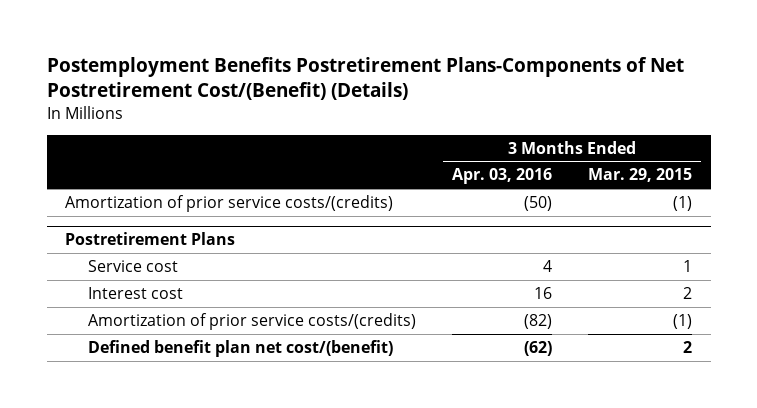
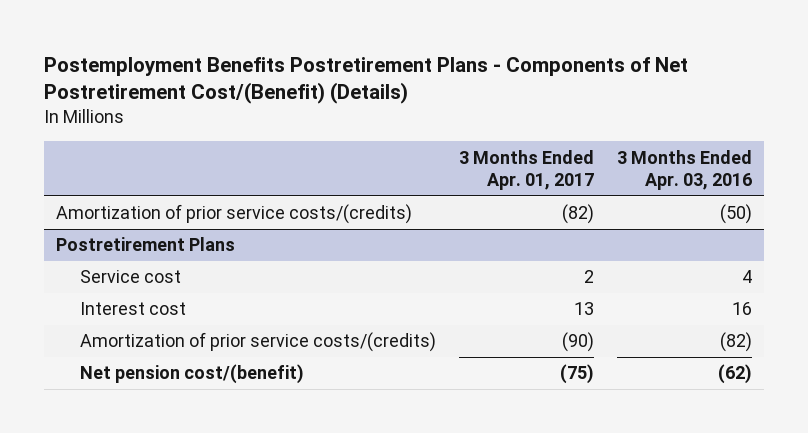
[46,56,684,100] Postemployment Benefits Postretirement Plans-Components of Net Postretirement Cost/(Benefit) (Details) -> [44,56,689,105] Postemployment Benefits Postretirement Plans - Components of Net Postretirement Cost/(Benefit) (Details)
[588,168,693,183] Mar. 29, 2015 -> none
none -> [459,149,595,190] 3 Months Ended Apr. 01, 2017
[87,340,393,358] Defined benefit plan net cost/(benefit) -> [80,364,305,385] Net pension cost/(benefit)

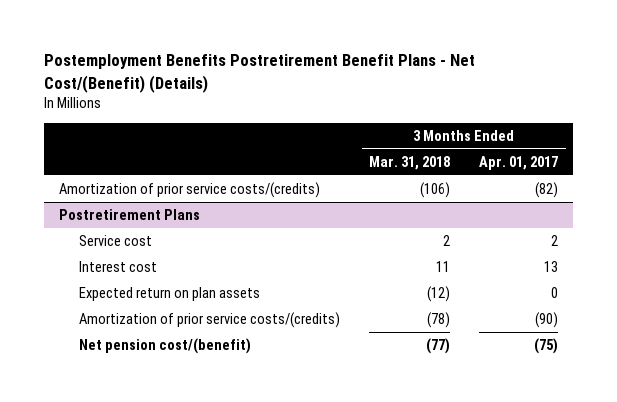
[44,56,689,105] Postemployment Benefits Postretirement Plans - Components of Net Postretirement Cost/(Benefit) (Details) -> [44,54,476,93] Postemployment Benefits Postretirement Benefit Plans - Net Cost/(Benefit) (Details)
[617,149,753,190] 3 Months Ended Apr. 03, 2016 -> none
none -> [369,155,451,170] Mar. 31, 2018
none -> [78,287,260,302] Expected return on plan assets

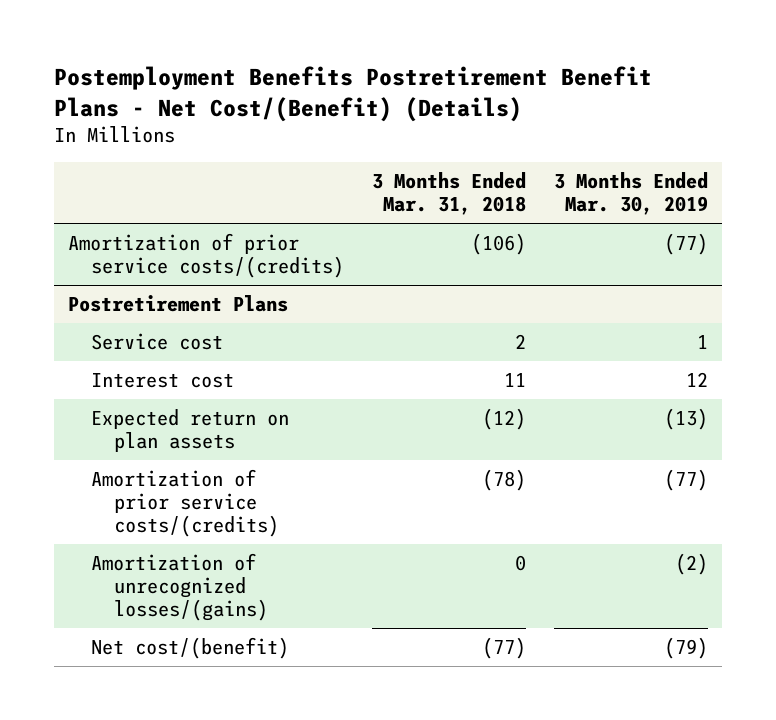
[479,155,559,170] Apr. 01, 2017 -> none
none -> [553,172,708,215] 3 Months Ended Mar. 30, 2019
none -> [91,553,268,621] Amortization of unrecognized losses/(gains)
[78,338,251,355] Net pension cost/(benefit) -> [91,637,290,660] Net cost/(benefit)

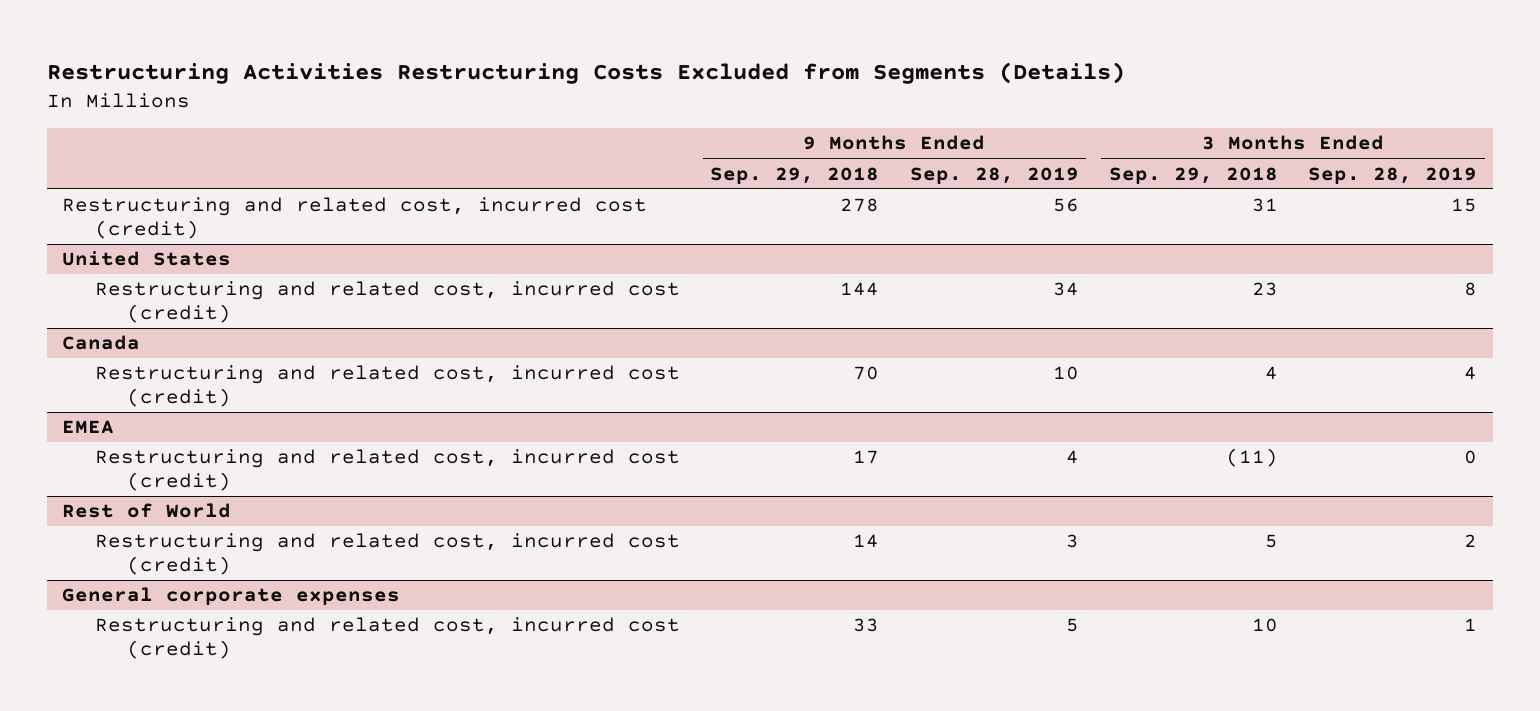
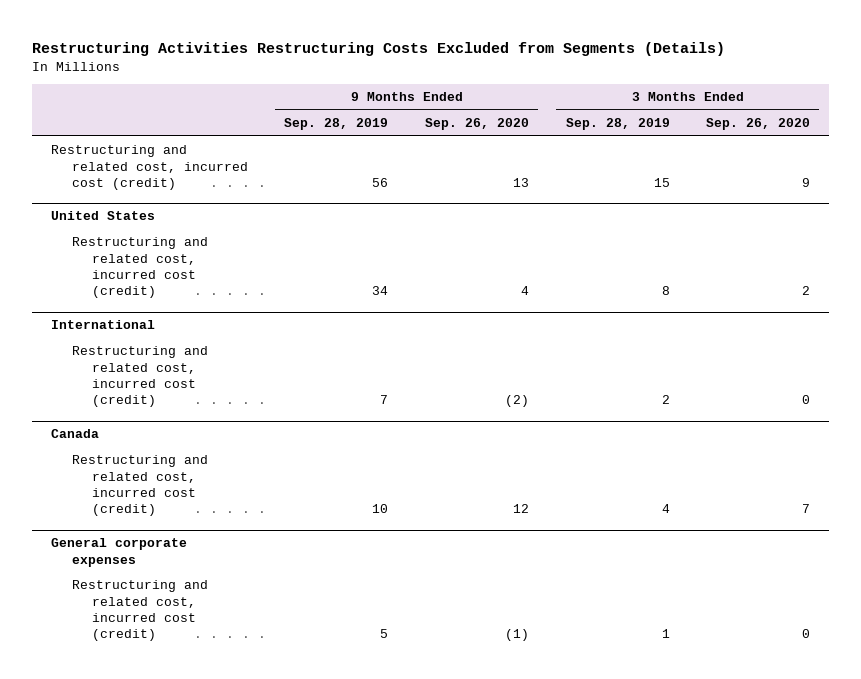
[710,166,880,184] Sep. 29, 2018 -> none
[1108,166,1278,184] Sep. 29, 2018 -> none
none -> [424,118,529,131] Sep. 26, 2020
none -> [706,118,811,131] Sep. 26, 2020
none -> [50,320,155,330] International
none -> [71,346,208,407] Restructuring and related cost, incurred cost (credit)
[62,420,115,435] EMEA -> none
[94,449,680,492] Restructuring and related cost, incurred cost (credit) -> none
[62,503,232,519] Rest of World -> none
[94,533,680,576] Restructuring and related cost, incurred cost (credit) -> none

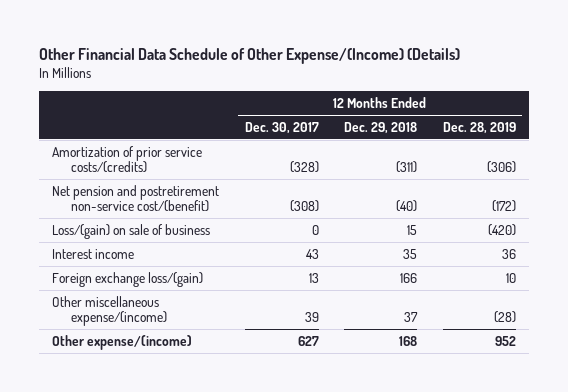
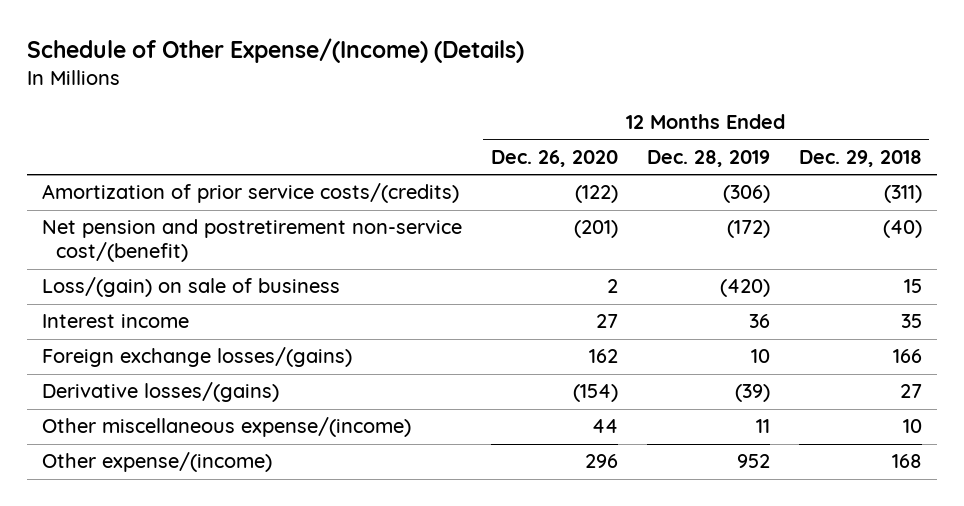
[39,48,461,65] Other Financial Data Schedule of Other Expense/(Income) (Details) -> [27,37,525,63] Schedule of Other Expense/(Income) (Details)
[244,121,319,134] Dec. 30, 2017 -> none
none -> [490,149,618,167] Dec. 26, 2020
[52,271,204,287] Foreign exchange loss/(gain) -> [41,347,352,368] Foreign exchange losses/(gains)
none -> [41,382,279,403] Derivative losses/(gains)
[404,312,419,323] 37 -> [902,419,922,434] 10
[494,311,517,324] (28) -> [755,419,770,434] 11

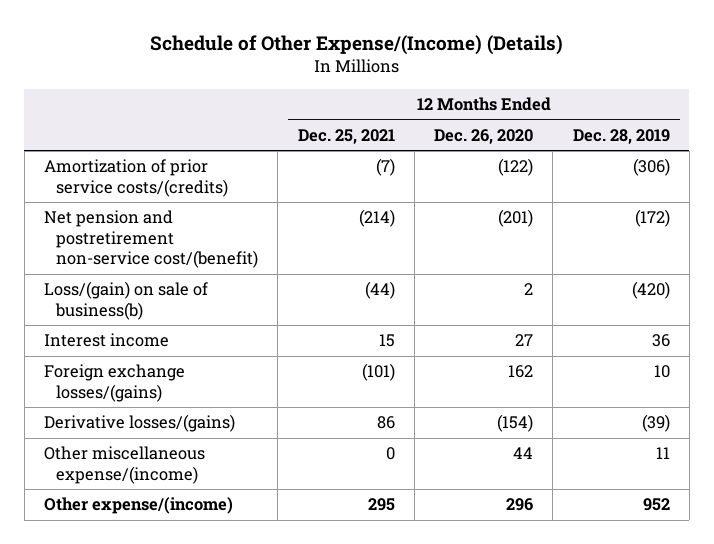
[798,149,922,167] Dec. 29, 2018 -> none
none -> [297,128,395,144] Dec. 25, 2021
[41,277,340,298] Loss/(gain) on sale of business -> [44,281,209,320] Loss/(gain) on sale of business(b)

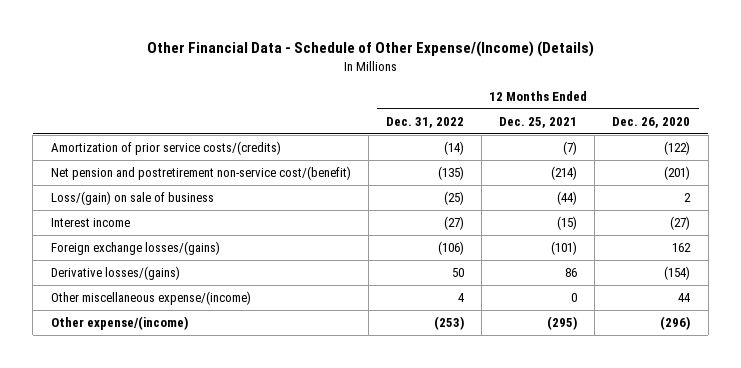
[149,34,563,55] Schedule of Other Expense/(Income) (Details) -> [146,41,594,58] Other Financial Data - Schedule of Other Expense/(Income) (Details)
[572,128,670,144] Dec. 28, 2019 -> none
none -> [385,116,464,128] Dec. 31, 2022
[44,281,209,320] Loss/(gain) on sale of business(b) -> [50,191,214,206] Loss/(gain) on sale of business
[378,334,395,348] 15 -> [557,216,578,231] (15)
[515,334,534,347] 27 -> [670,216,691,231] (27)
[367,498,395,512] 295 -> [547,316,578,331] (295)
[506,498,534,512] 296 -> [660,316,691,331] (296)

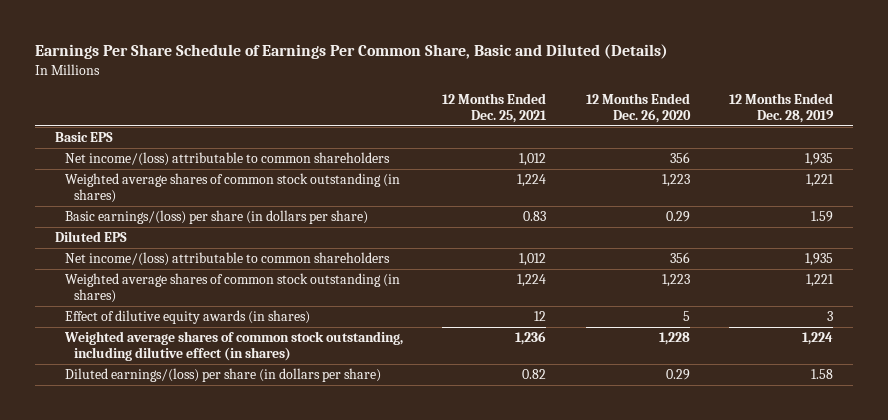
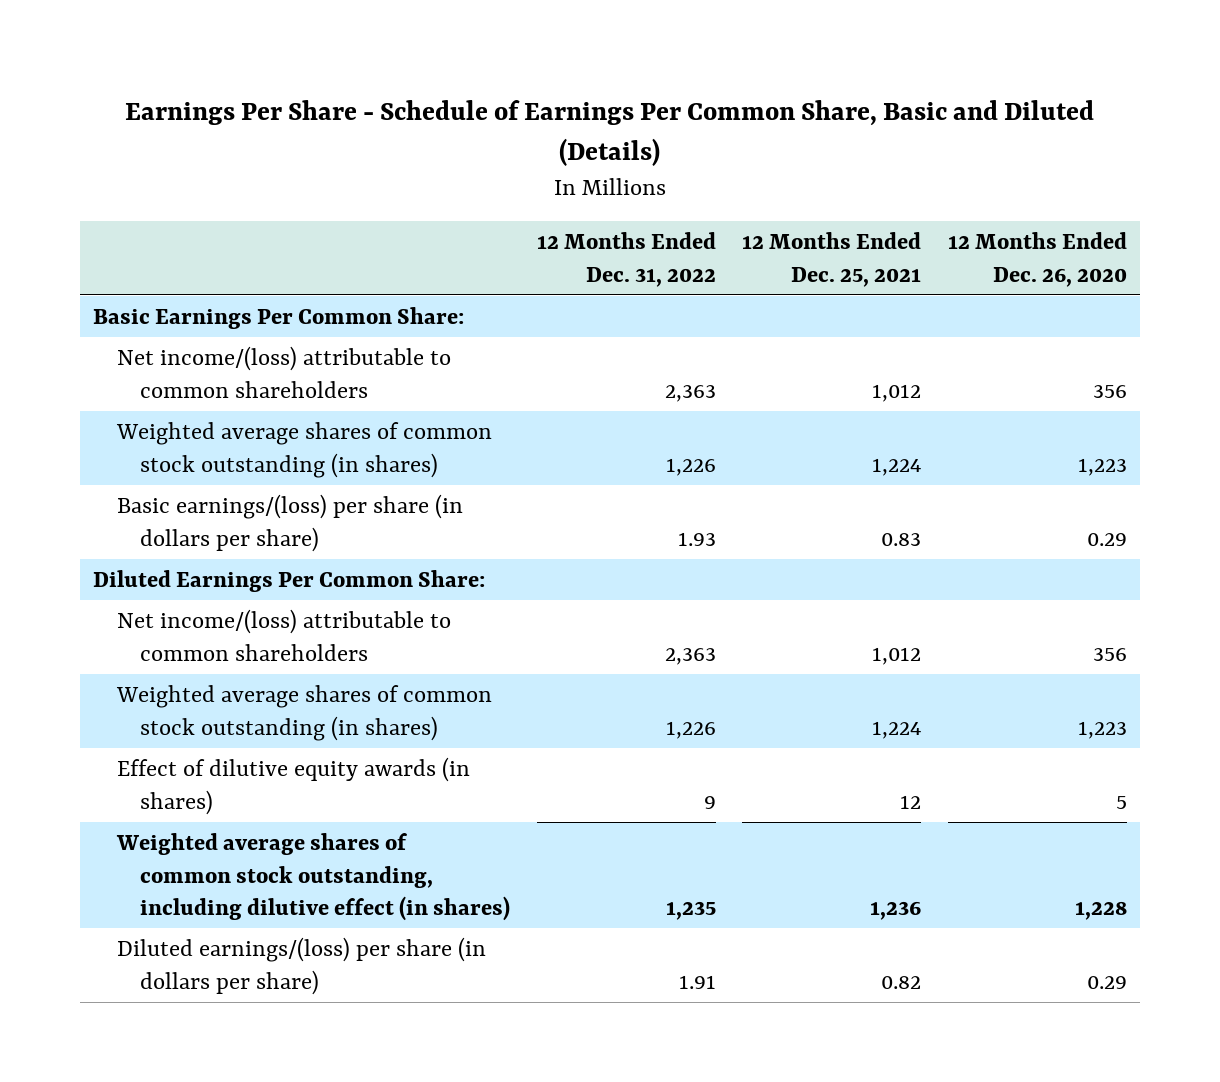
[34,44,668,60] Earnings Per Share Schedule of Earnings Per Common Share, Basic and Diluted (Details) -> [125,100,1095,167] Earnings Per Share - Schedule of Earnings Per Common Share, Basic and Diluted (Details)
[729,93,835,124] 12 Months Ended Dec. 28, 2019 -> none
none -> [536,232,716,287] 12 Months Ended Dec. 31, 2022
[54,132,113,143] Basic EPS -> [93,306,465,329] Basic Earnings Per Common Share:
[54,231,127,243] Diluted EPS -> [93,569,486,592] Diluted Earnings Per Common Share:

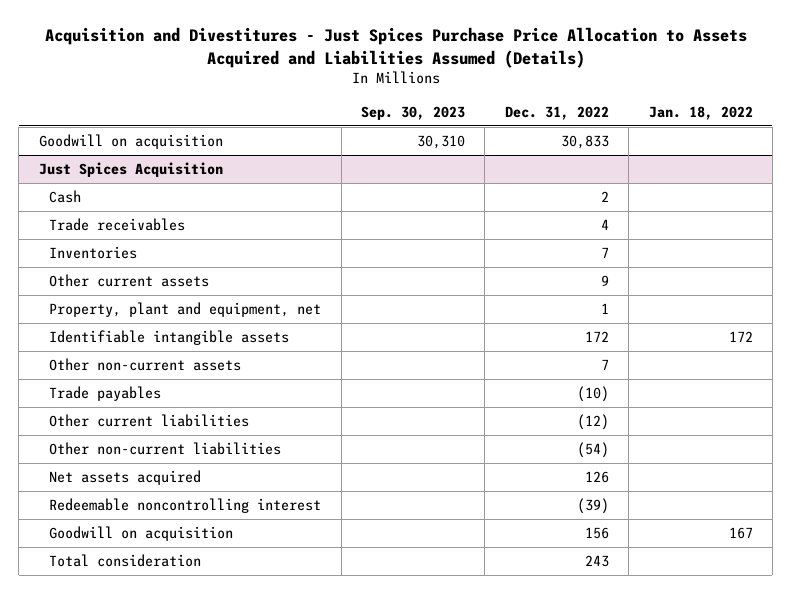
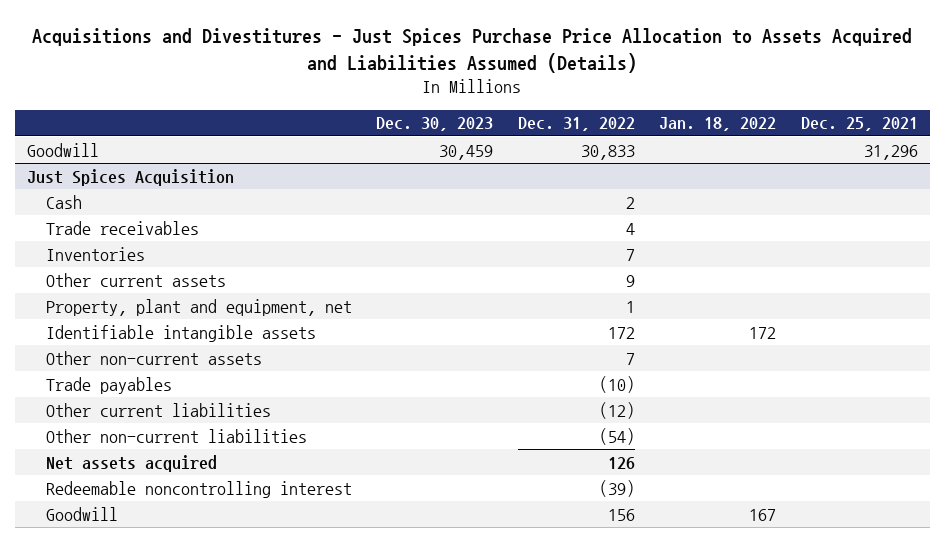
[44,27,747,68] Acquisition and Divestitures - Just Spices Purchase Price Allocation to Assets Acquired and Liabilities Assumed (Details) -> [32,27,913,73] Acquisitions and Divestitures - Just Spices Purchase Price Allocation to Assets Acquired and Liabilities Assumed (Details)
[361,105,466,120] Sep. 30, 2023 -> none
none -> [376,117,494,132] Dec. 30, 2023
none -> [800,117,918,132] Dec. 25, 2021
[38,133,223,149] Goodwill on acquisition -> [26,142,99,157] Goodwill
[49,553,202,567] Total consideration -> none
[49,525,234,541] Goodwill on acquisition -> [45,506,118,521] Goodwill

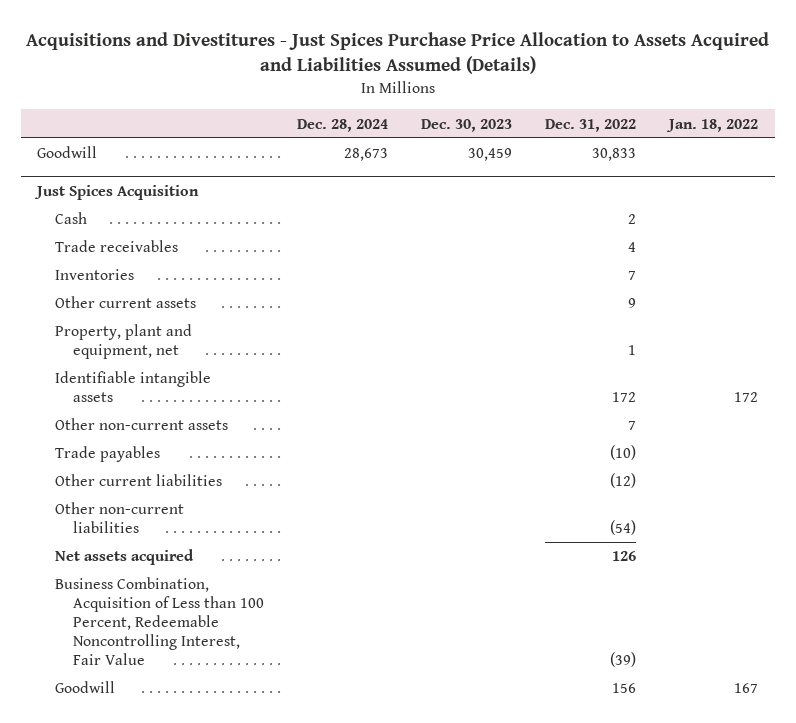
[800,117,918,132] Dec. 25, 2021 -> none
none -> [297,118,389,132] Dec. 28, 2024
[45,480,352,498] Redeemable noncontrolling interest -> [55,577,265,666] Business Combination, Acquisition of Less than 100 Percent, Redeemable Noncontrolling Interest, Fair Value

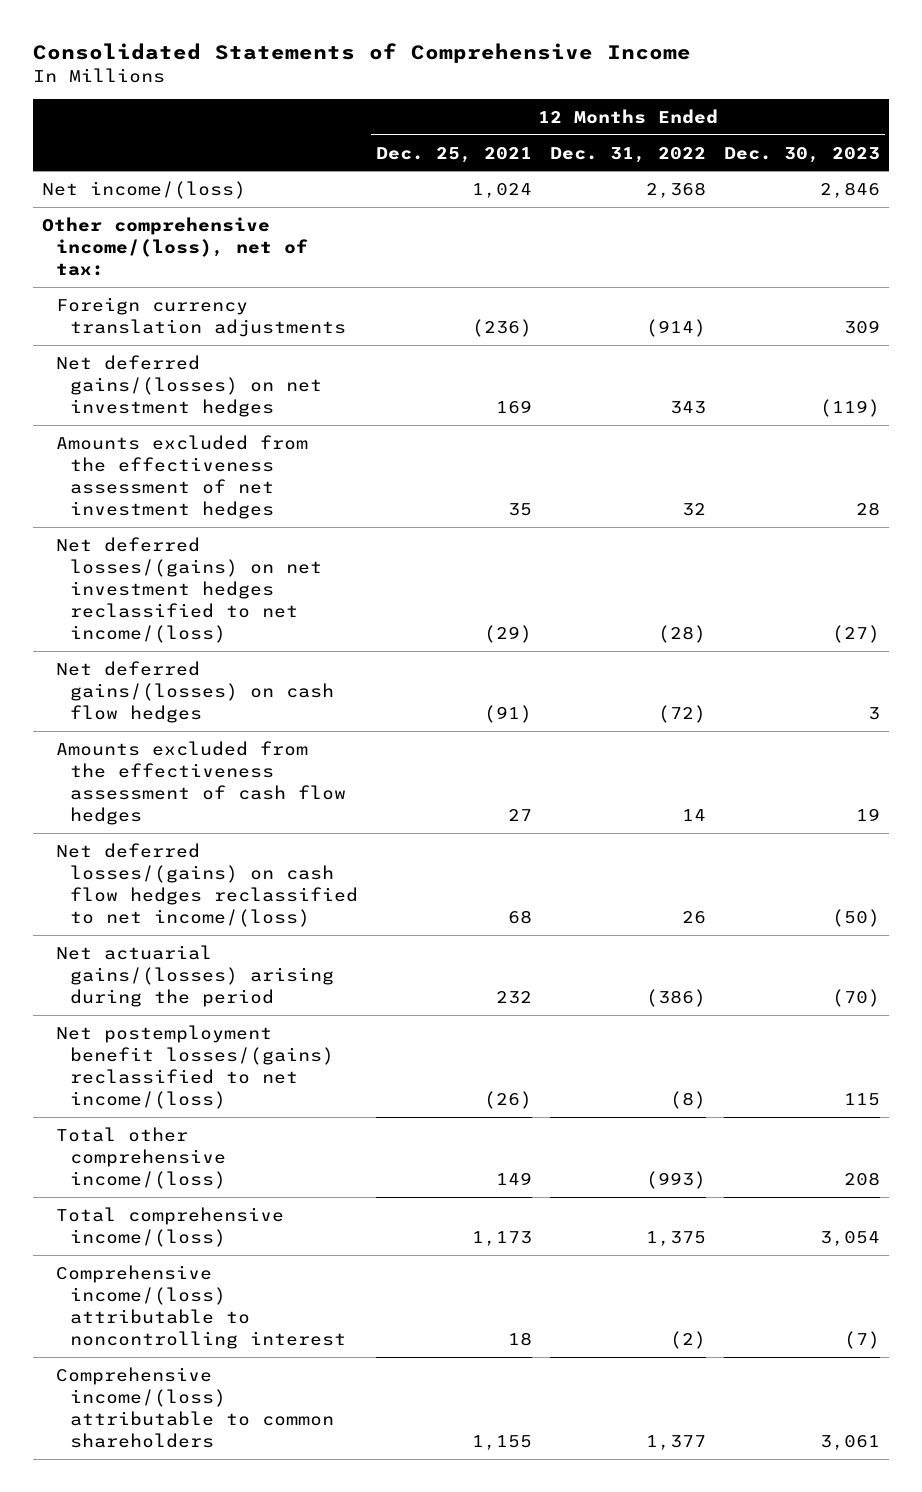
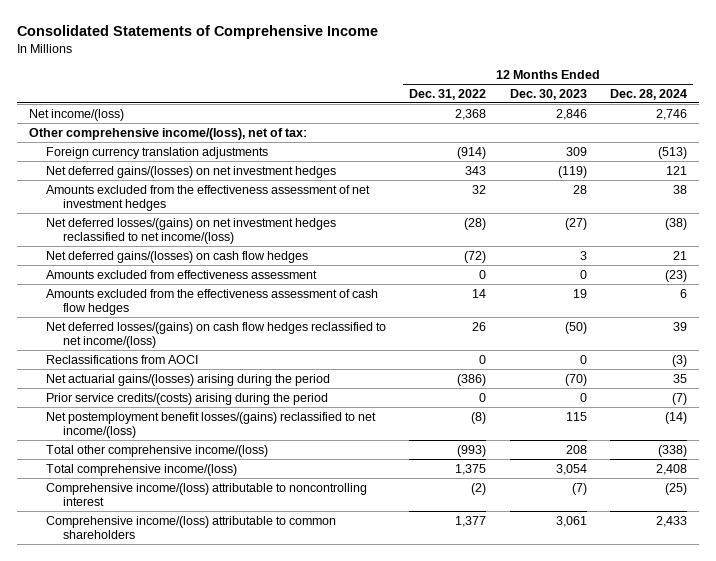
[375,146,532,163] Dec. 25, 2021 -> none
none -> [610,88,688,100] Dec. 28, 2024
none -> [45,269,317,279] Amounts excluded from effectiveness assessment
none -> [45,354,198,364] Reclassifications from AOCI
none -> [45,392,328,405] Prior service credits/(costs) arising during the period

